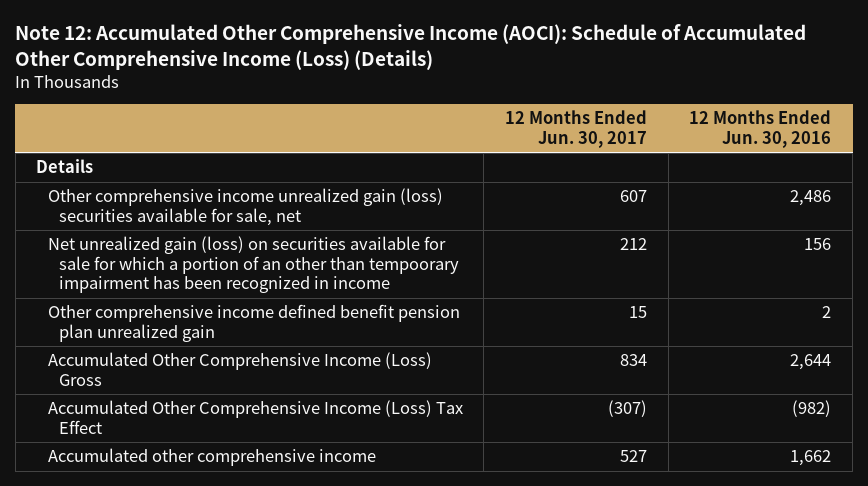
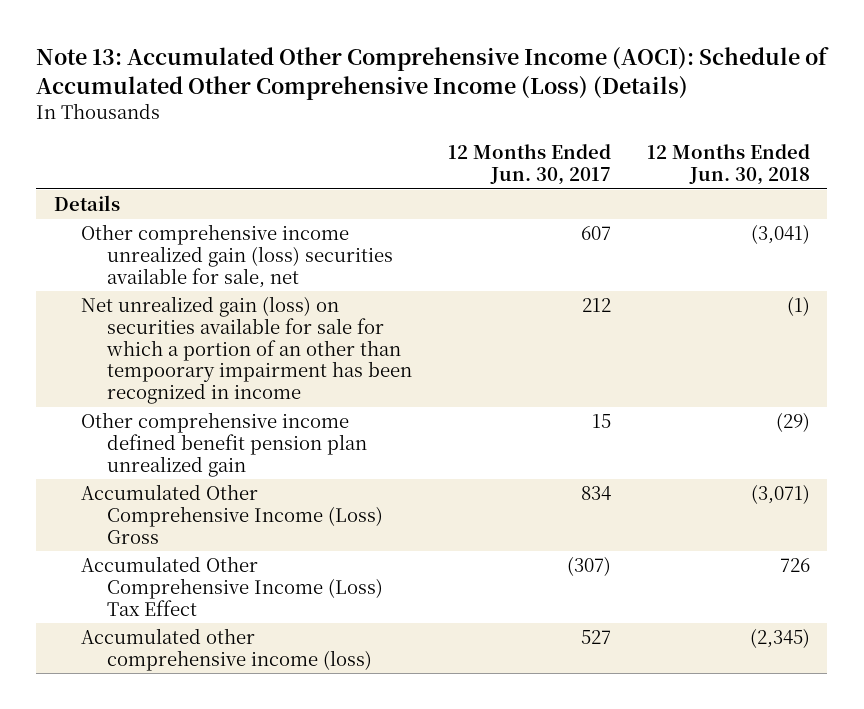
[15,24,807,70] Note 12: Accumulated Other Comprehensive Income (AOCI): Schedule of Accumulated Other Comprehensive Income (Loss) (Details) -> [36,47,830,101] Note 13: Accumulated Other Comprehensive Income (AOCI): Schedule of Accumulated Other Comprehensive Income (Loss) (Details)
[689,110,832,148] 12 Months Ended Jun. 30, 2016 -> none
none -> [646,144,810,186] 12 Months Ended Jun. 30, 2018
[47,448,376,467] Accumulated other comprehensive income -> [80,628,373,671] Accumulated other comprehensive income (loss)

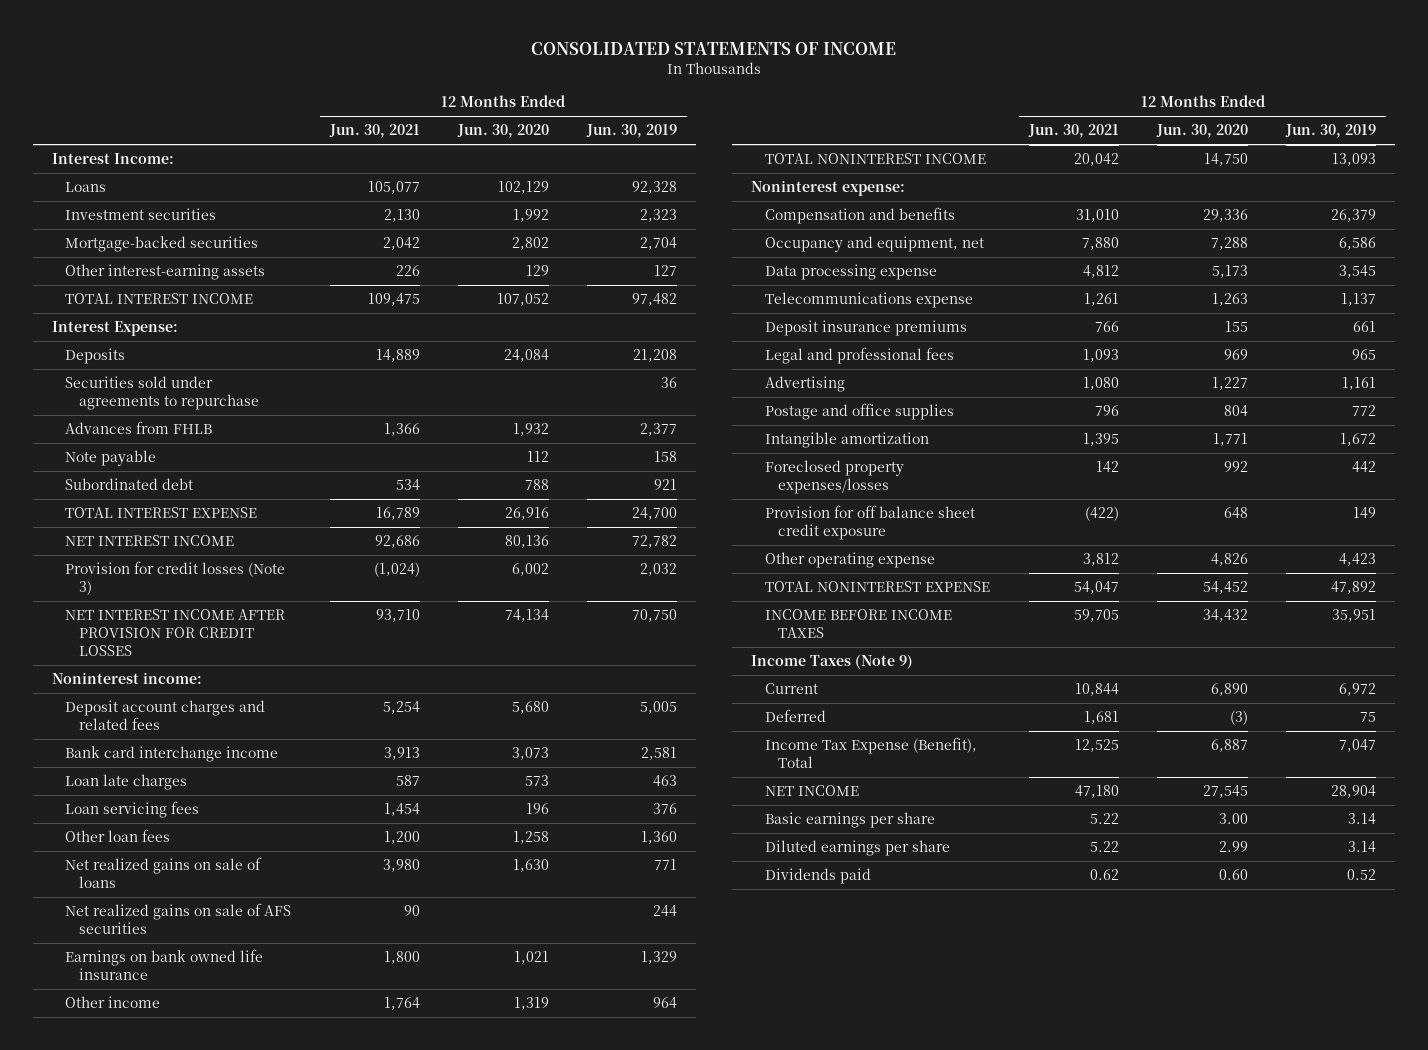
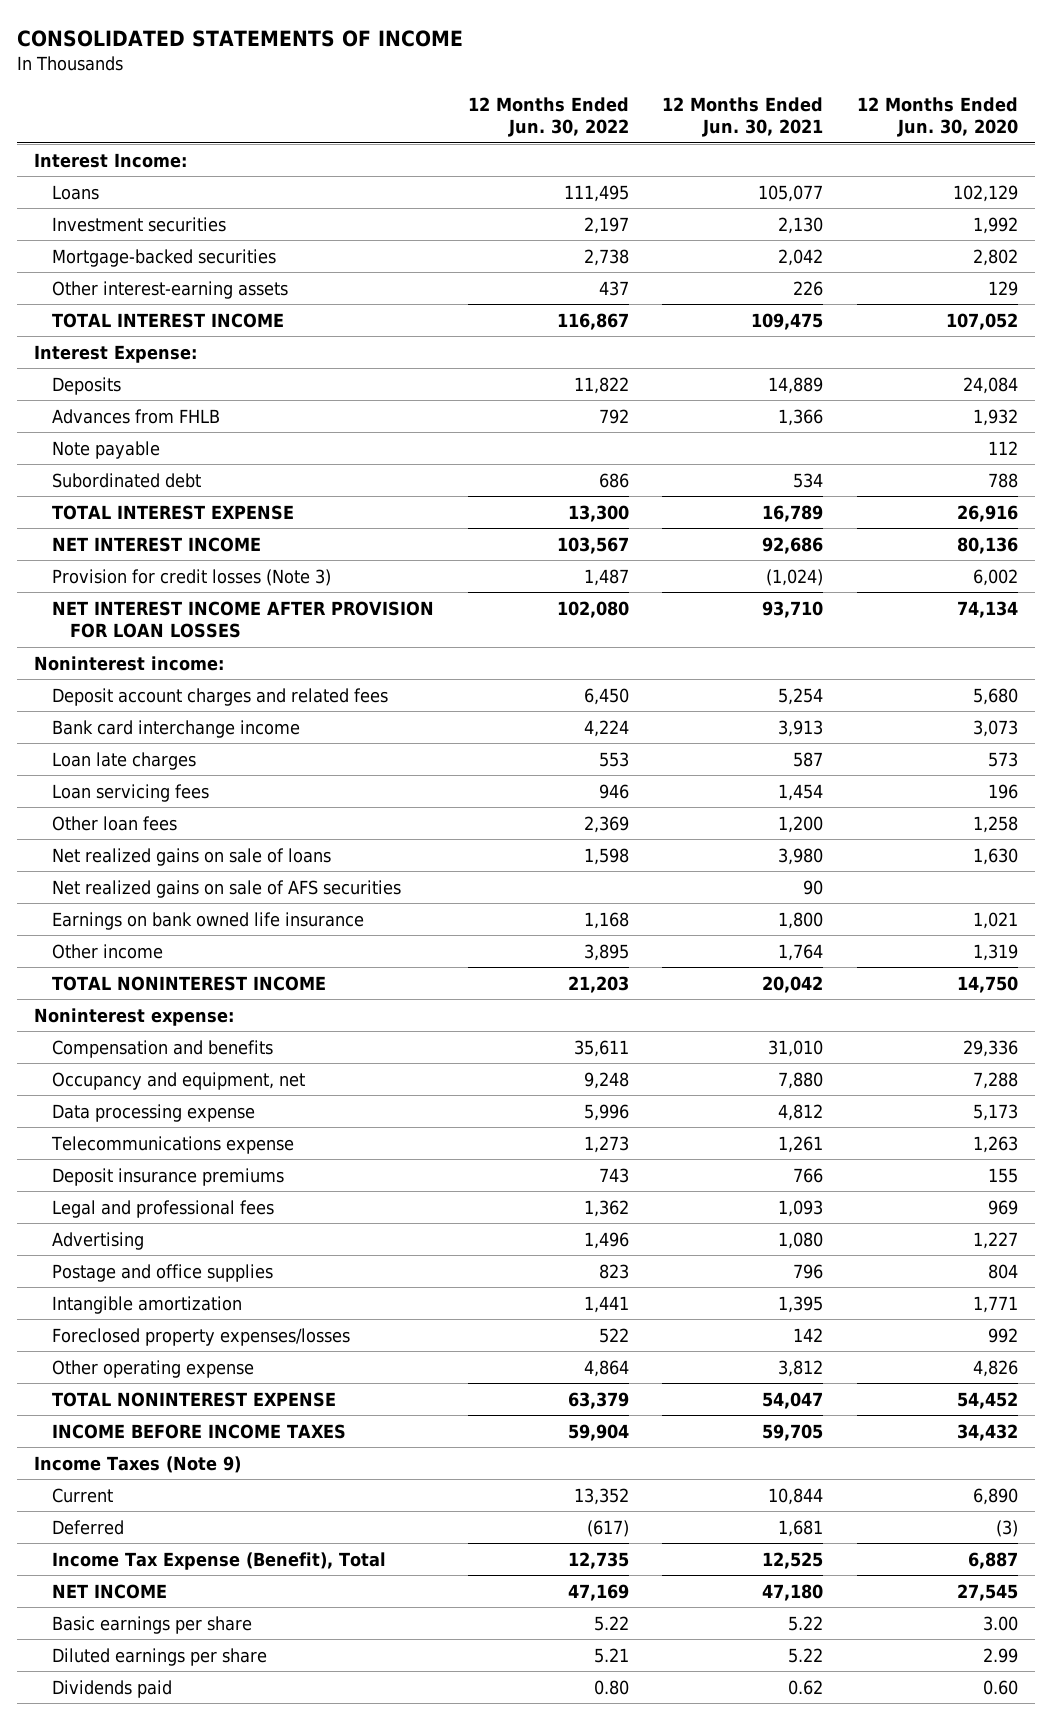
[586,124,678,139] Jun. 30, 2019 -> none
none -> [467,97,629,138] 12 Months Ended Jun. 30, 2022
[65,376,260,411] Securities sold under agreements to repurchase -> none
[65,609,286,656] NET INTEREST INCOME AFTER PROVISION FOR CREDIT LOSSES -> [51,600,434,639] NET INTEREST INCOME AFTER PROVISION FOR LOAN LOSSES
[764,505,975,541] Provision for off balance sheet credit exposure -> none

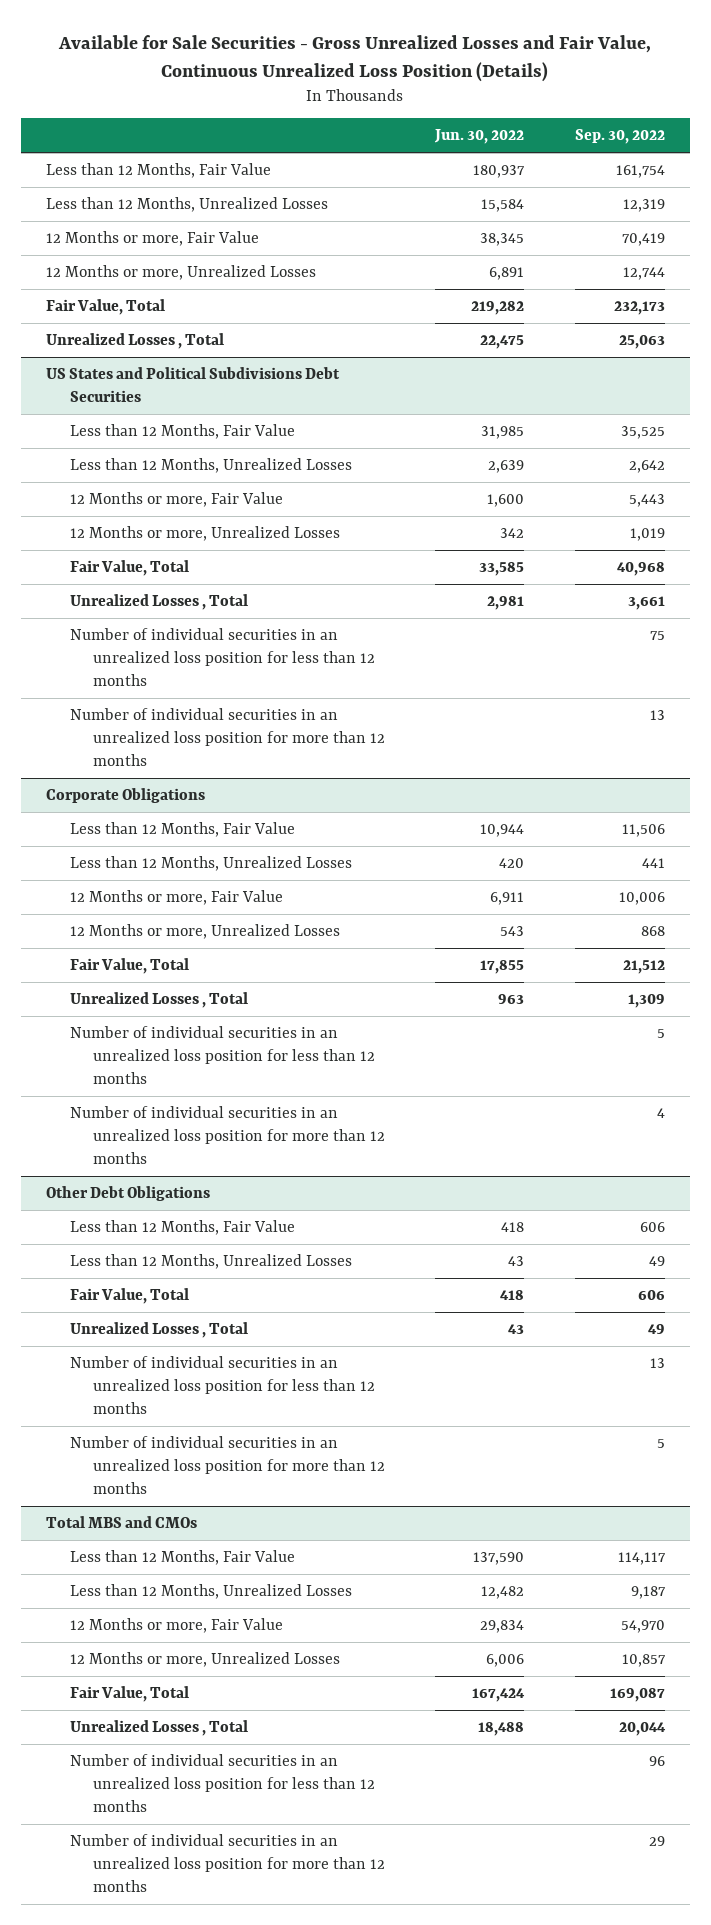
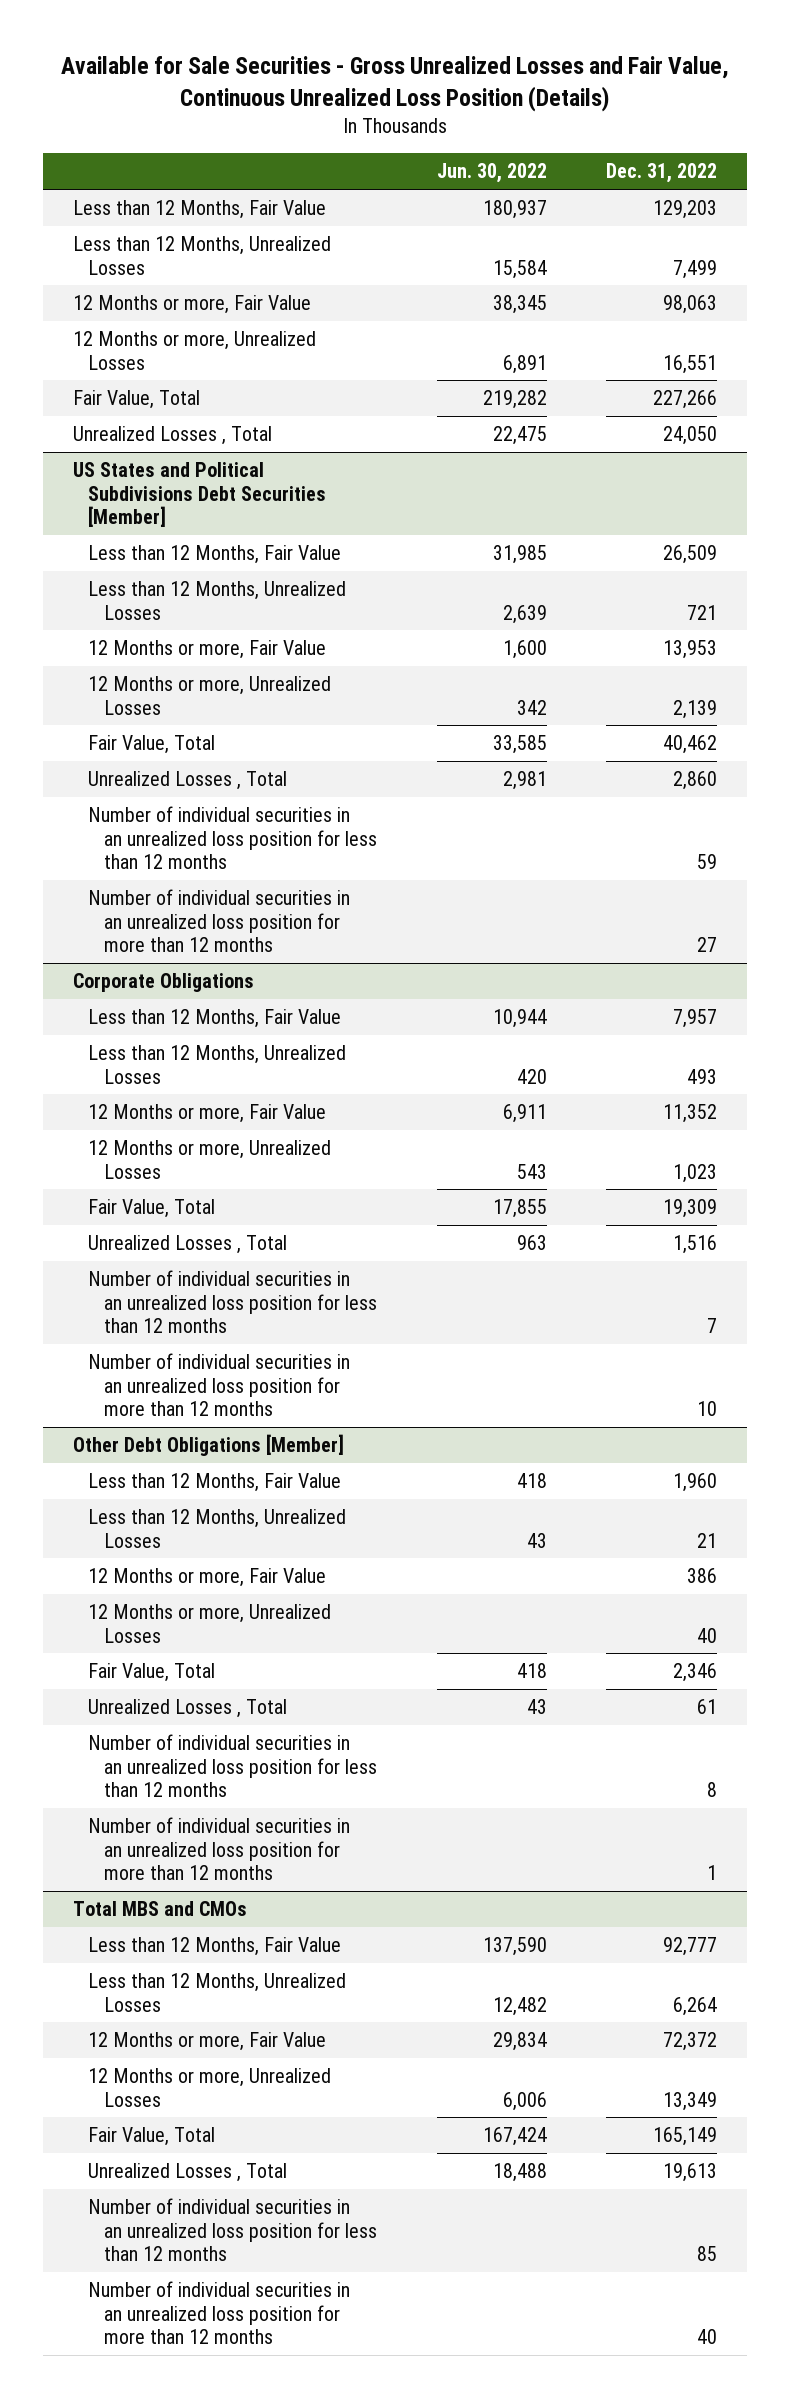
[574,129,665,145] Sep. 30, 2022 -> none
none -> [606,163,718,184] Dec. 31, 2022
[46,366,341,403] US States and Political Subdivisions Debt Securities -> [72,462,327,527] US States and Political Subdivisions Debt Securities [Member]
[46,1185,211,1201] Other Debt Obligations -> [72,1434,344,1457] Other Debt Obligations [Member]
none -> [88,1568,327,1588] 12 Months or more, Fair Value
none -> [88,1604,332,1643] 12 Months or more, Unrealized Losses

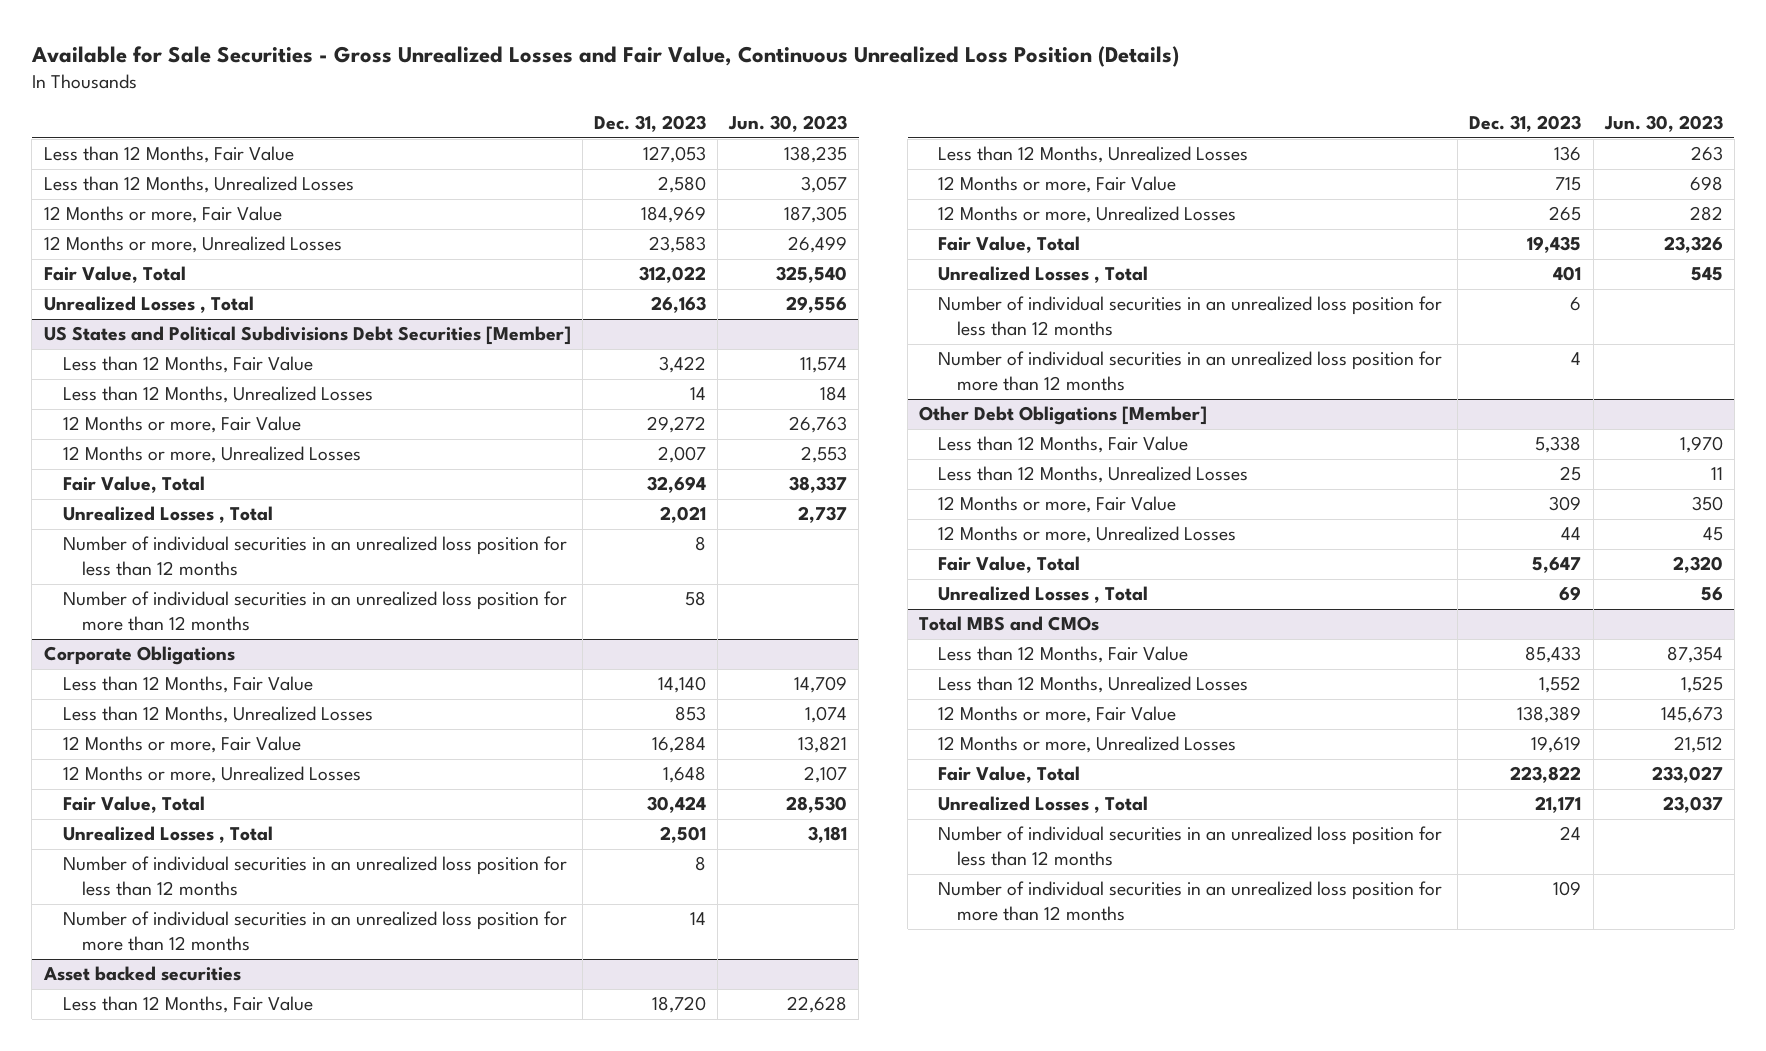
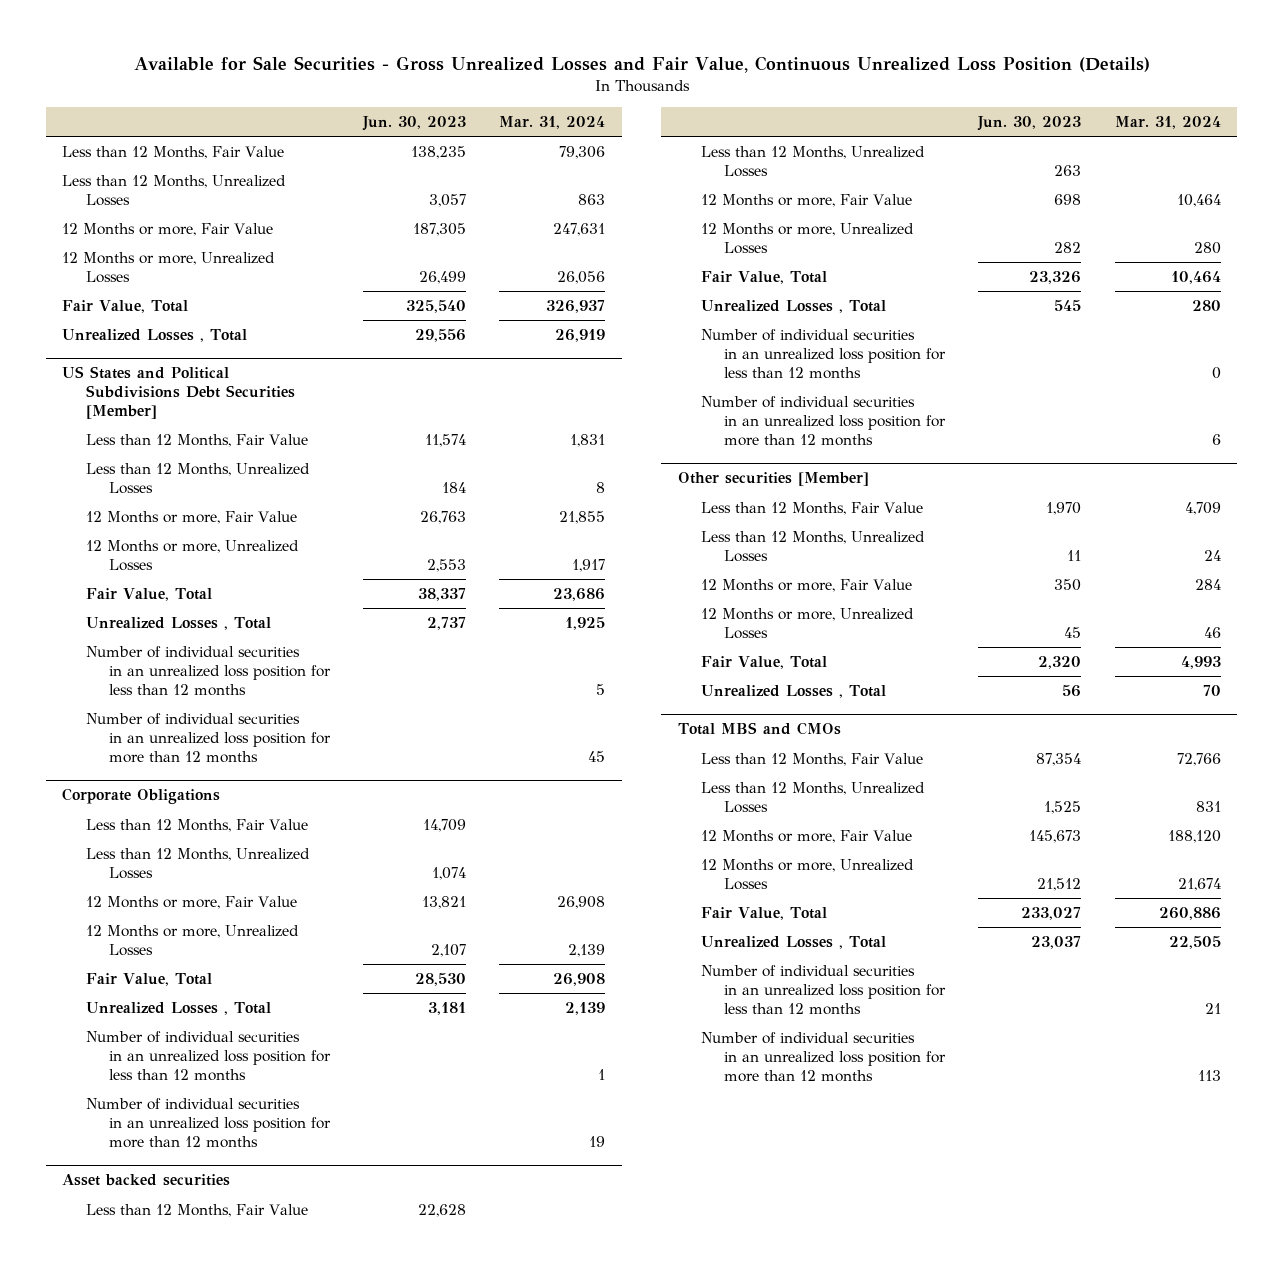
[593,115,706,133] Dec. 31, 2023 -> none
none -> [499,115,606,129] Mar. 31, 2024
[919,406,1208,426] Other Debt Obligations [Member] -> [677,472,869,487] Other securities [Member]

